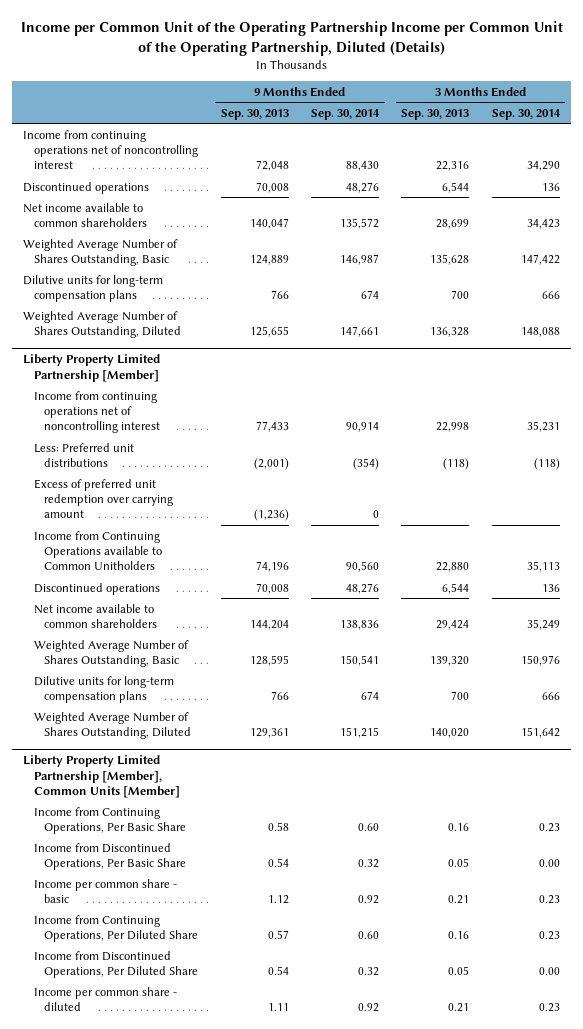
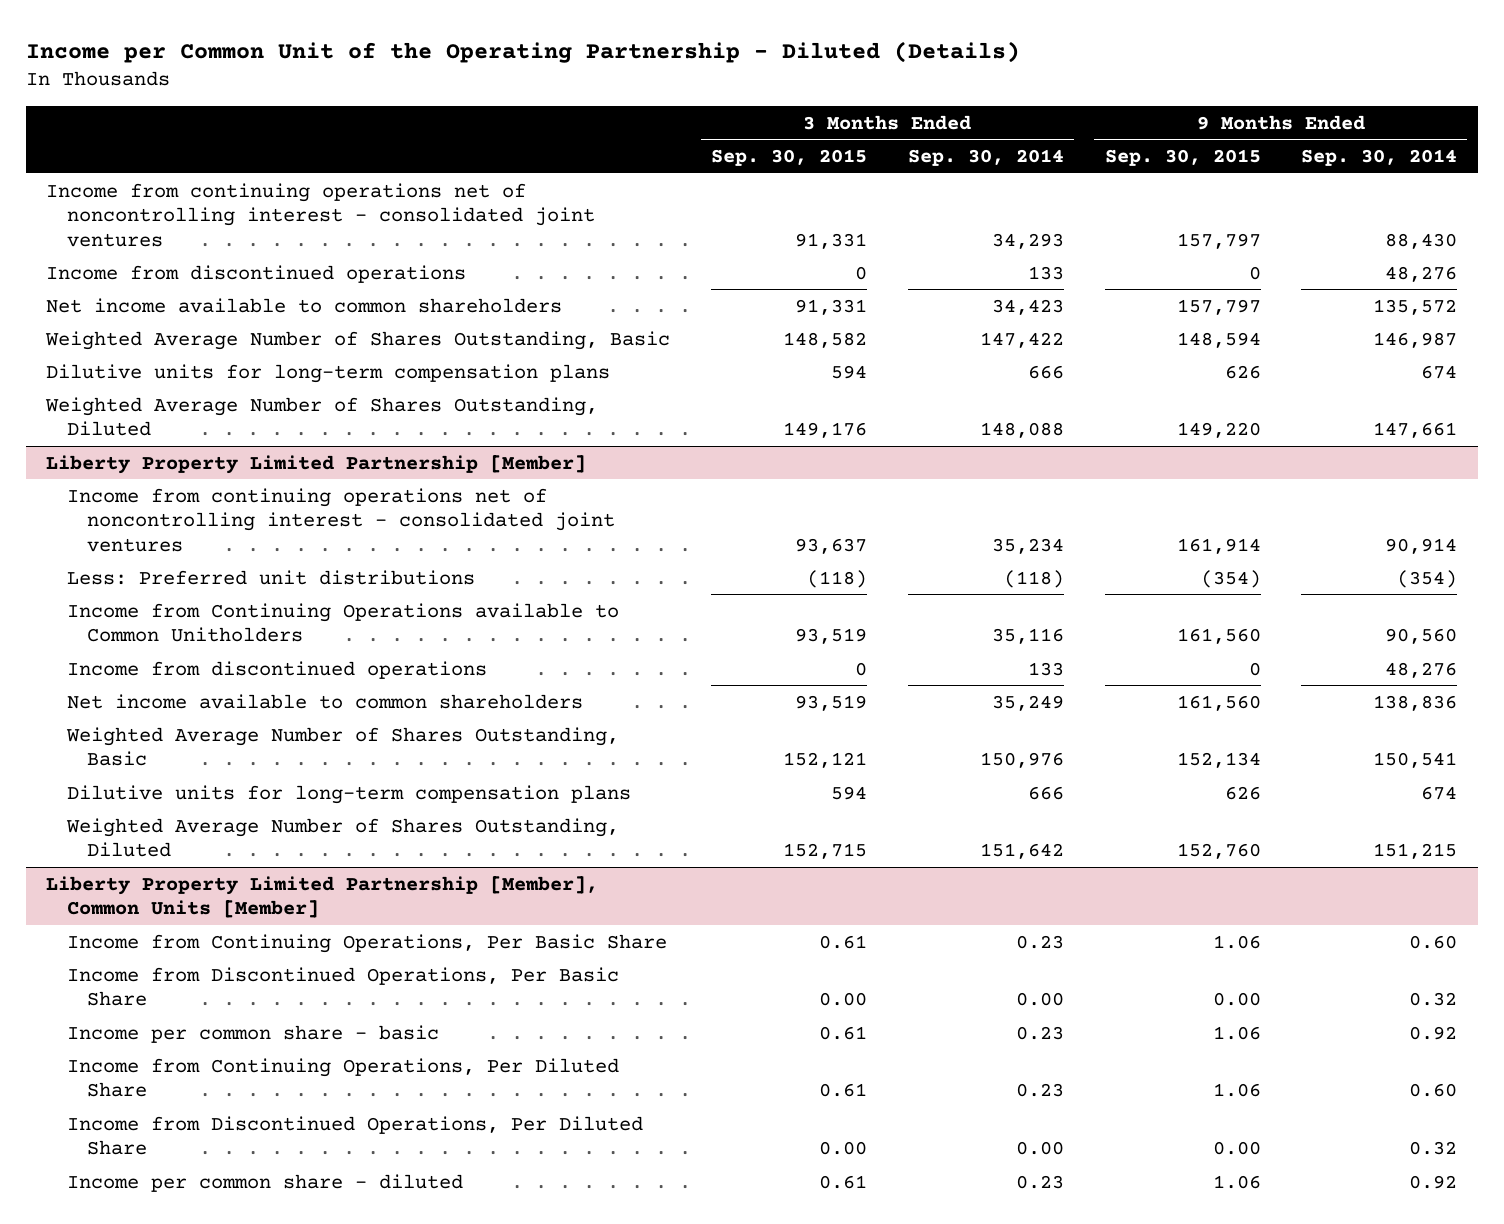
[20,20,563,56] Income per Common Unit of the Operating Partnership Income per Common Unit of the Operating Partnership, Diluted (Details) -> [26,40,1021,63] Income per Common Unit of the Operating Partnership - Diluted (Details)
[220,109,289,121] Sep. 30, 2013 -> none
[401,109,470,121] Sep. 30, 2013 -> none
none -> [711,148,868,166] Sep. 30, 2015
none -> [1104,148,1261,166] Sep. 30, 2015
[23,129,198,170] Income from continuing operations net of noncontrolling interest -> [46,182,595,247] Income from continuing operations net of noncontrolling interest - consolidated joint ventures
[526,161,560,172] 34,290 -> [991,232,1064,249] 34,293
[23,181,150,194] Discontinued operations -> [46,264,467,283] Income from discontinued operations
[541,182,560,191] 136 -> [1027,265,1064,280] 133
[33,390,161,434] Income from continuing operations net of noncontrolling interest -> [66,487,616,552] Income from continuing operations net of noncontrolling interest - consolidated joint ventures
[526,421,560,433] 35,231 -> [991,537,1064,554] 35,234
[33,478,174,519] Excess of preferred unit redemption over carrying amount -> none
[526,561,560,573] 35,113 -> [991,628,1064,645] 35,116
[33,582,160,595] Discontinued operations -> [66,660,487,679] Income from discontinued operations
[541,583,560,592] 136 -> [1027,661,1064,676] 133

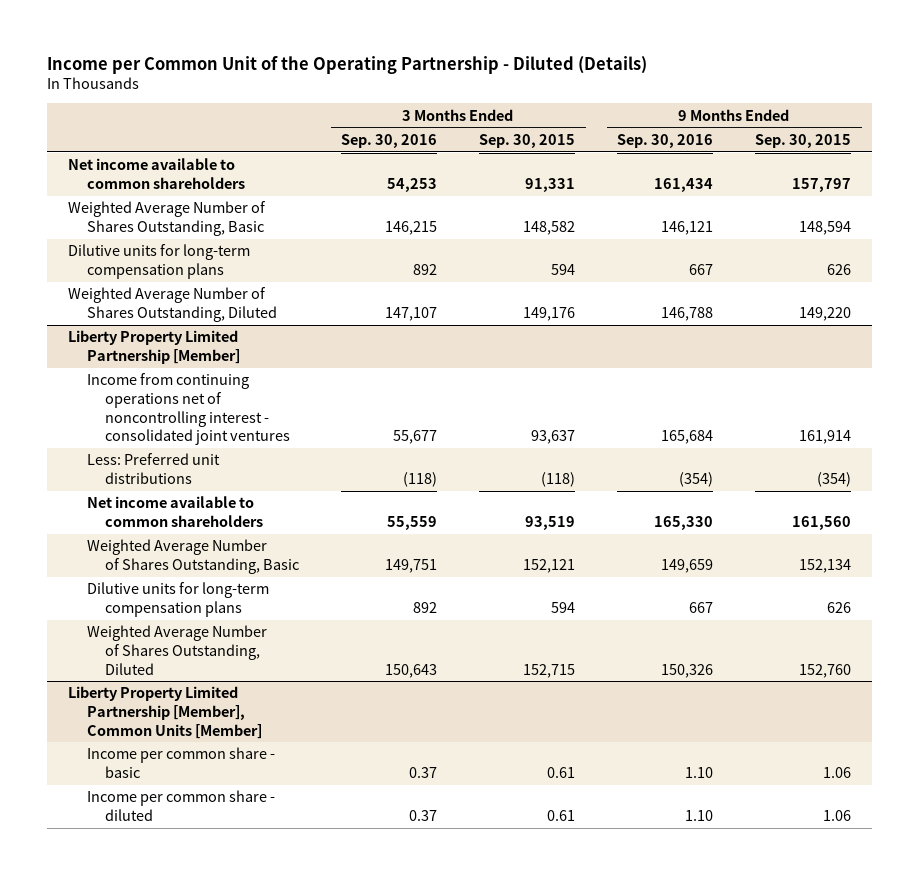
[907,148,1064,166] Sep. 30, 2014 -> none
[1301,148,1458,166] Sep. 30, 2014 -> none
none -> [341,133,438,148] Sep. 30, 2016
none -> [617,133,714,148] Sep. 30, 2016
[46,182,595,247] Income from continuing operations net of noncontrolling interest - consolidated joint ventures -> none
[46,264,467,283] Income from discontinued operations -> none
[66,602,619,643] Income from Continuing Operations available to Common Unitholders -> none
[66,660,487,679] Income from discontinued operations -> none
[66,933,667,953] Income from Continuing Operations, Per Basic Share -> none
[66,966,619,1007] Income from Discontinued Operations, Per Basic Share -> none
[66,1057,619,1098] Income from Continuing Operations, Per Diluted Share -> none
[66,1115,643,1156] Income from Discontinued Operations, Per Diluted Share -> none

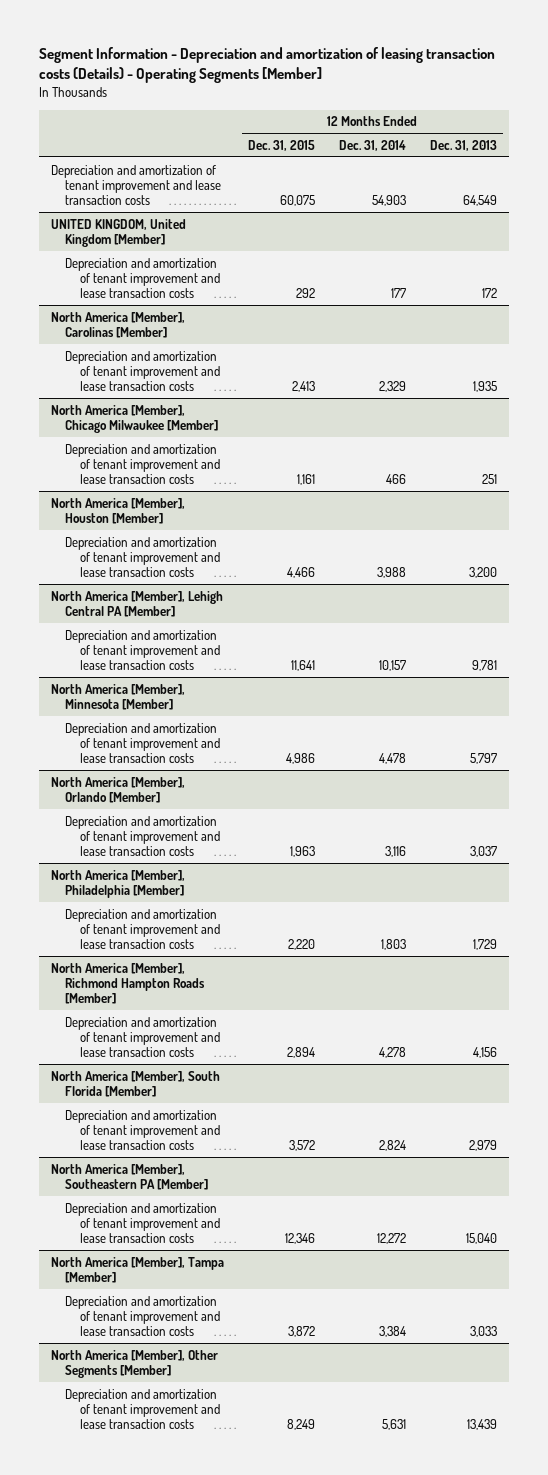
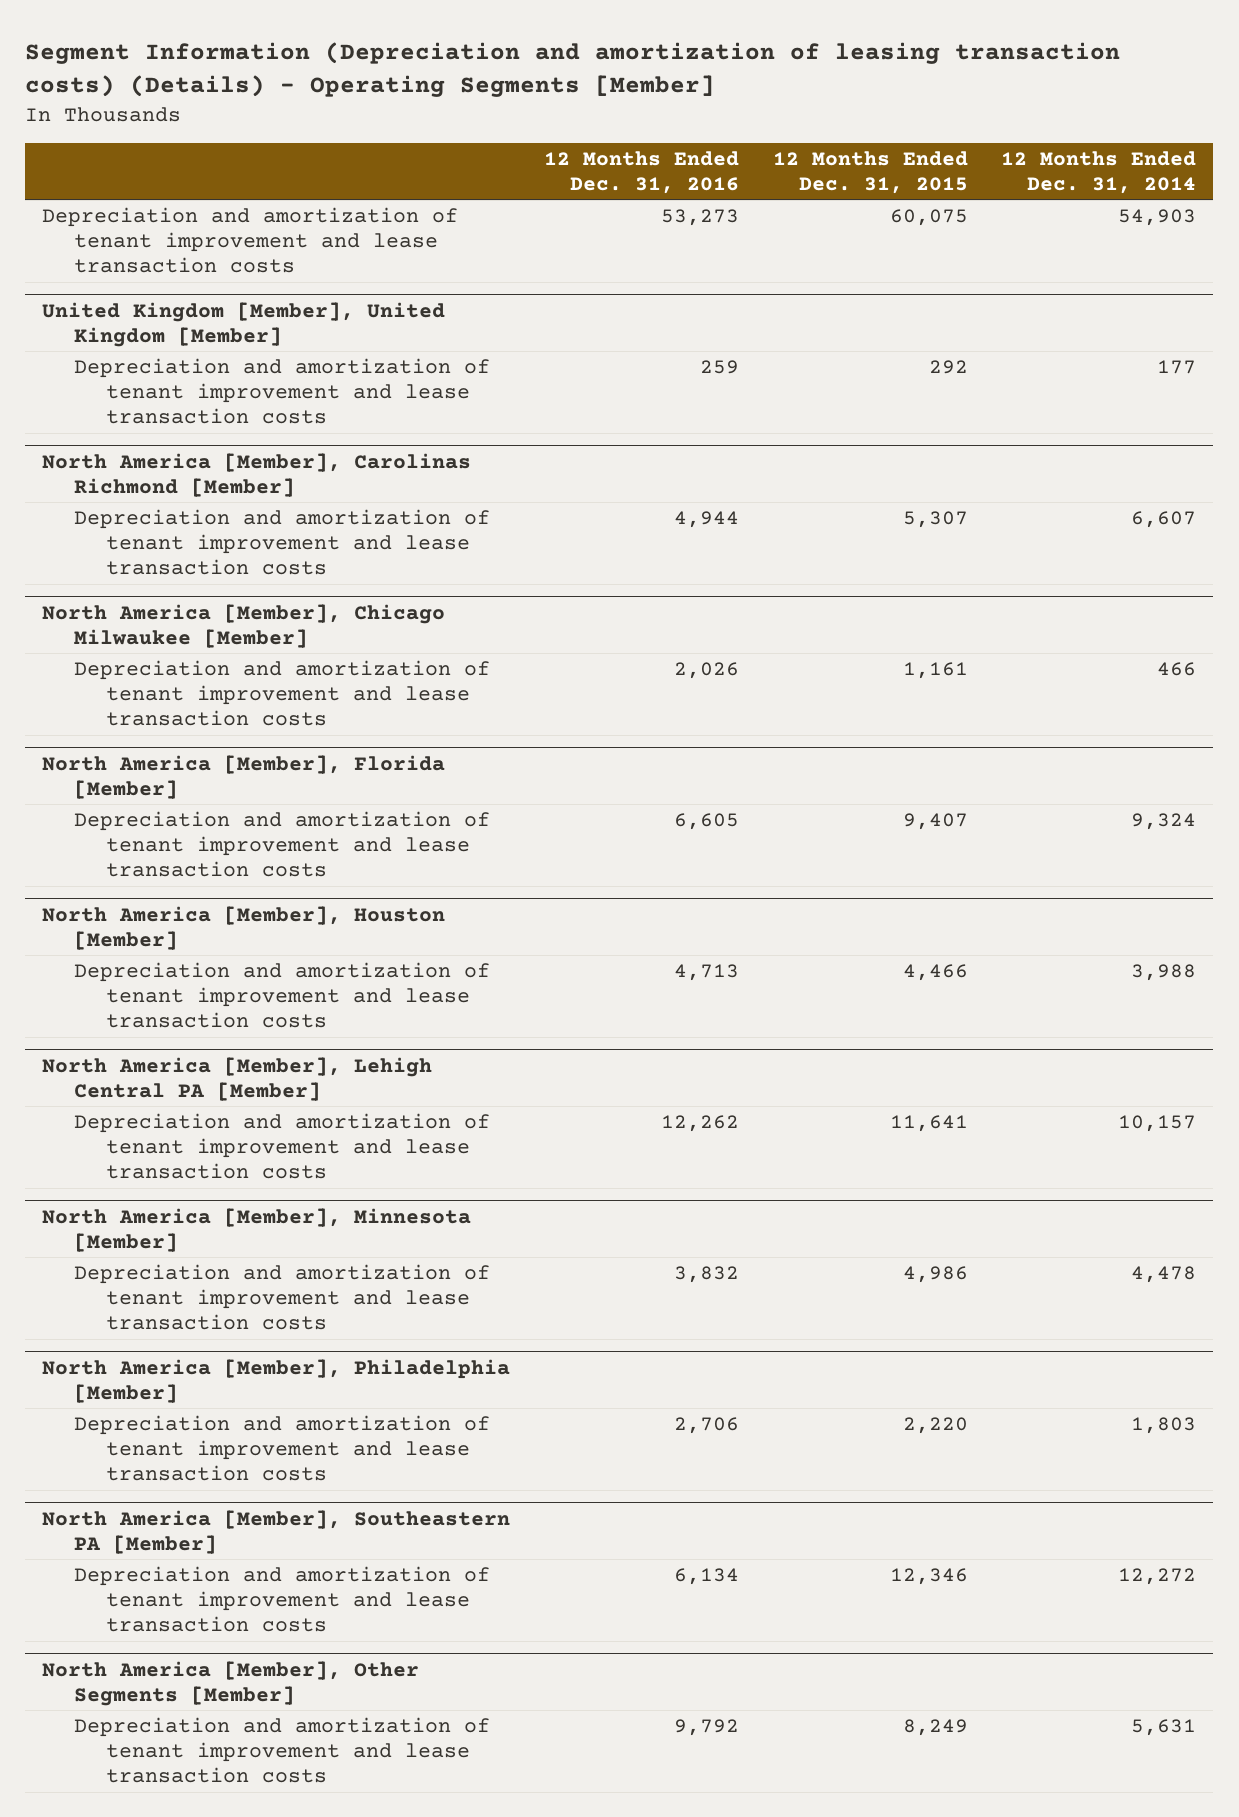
[38,46,495,84] Segment Information - Depreciation and amortization of leasing transaction costs (Details) - Operating Segments [Member] -> [25,41,1121,98] Segment Information (Depreciation and amortization of leasing transaction costs) (Details) - Operating Segments [Member]
[430,139,498,151] Dec. 31, 2013 -> none
none -> [543,150,739,194] 12 Months Ended Dec. 31, 2016
[50,218,186,247] UNITED KINGDOM, United Kingdom [Member] -> [42,301,446,347] United Kingdom [Member], United Kingdom [Member]
[50,311,185,338] North America [Member], Carolinas [Member] -> [42,452,472,497] North America [Member], Carolinas Richmond [Member]
[291,381,315,393] 2,413 -> [902,510,968,528] 5,307
[378,381,406,393] 2,329 -> [1131,510,1197,528] 6,607
none -> [42,754,446,799] North America [Member], Florida [Member]
none -> [74,810,491,878] Depreciation and amortization of tenant improvement and lease transaction costs
[50,776,185,803] North America [Member], Orlando [Member] -> none
[65,815,221,857] Depreciation and amortization of tenant improvement and lease transaction costs -> none
[50,962,206,1005] North America [Member], Richmond Hampton Roads [Member] -> none
[65,1016,221,1058] Depreciation and amortization of tenant improvement and lease transaction costs -> none
[50,1070,220,1097] North America [Member], South Florida [Member] -> none
[65,1109,221,1151] Depreciation and amortization of tenant improvement and lease transaction costs -> none
[50,1256,224,1283] North America [Member], Tampa [Member] -> none
[65,1295,221,1337] Depreciation and amortization of tenant improvement and lease transaction costs -> none

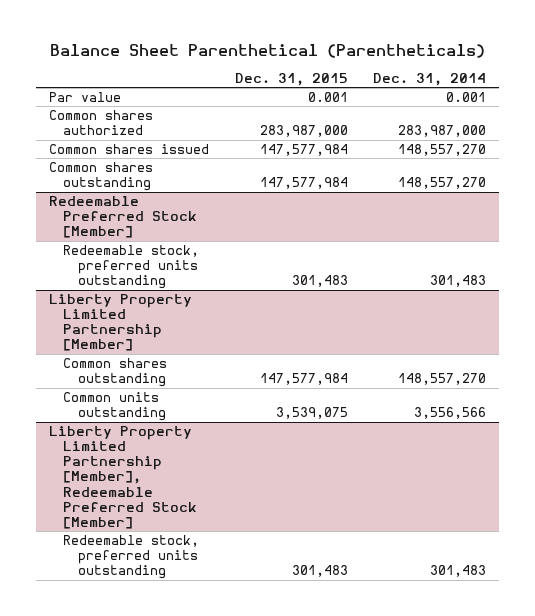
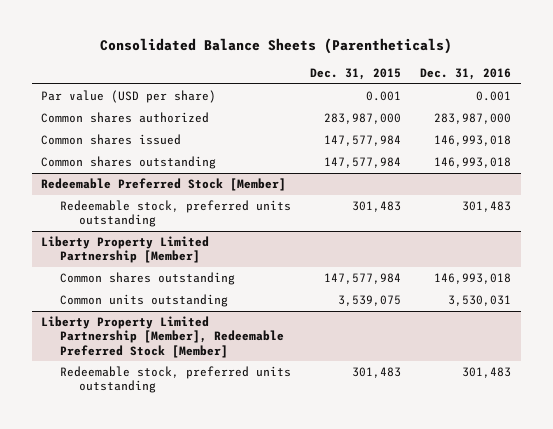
[49,43,485,58] Balance Sheet Parenthetical (Parentheticals) -> [100,38,453,55] Consolidated Balance Sheets (Parentheticals)
[373,72,487,86] Dec. 31, 2014 -> none
none -> [420,68,512,81] Dec. 31, 2016
[48,92,121,103] Par value -> [41,90,217,104] Par value (USD per share)

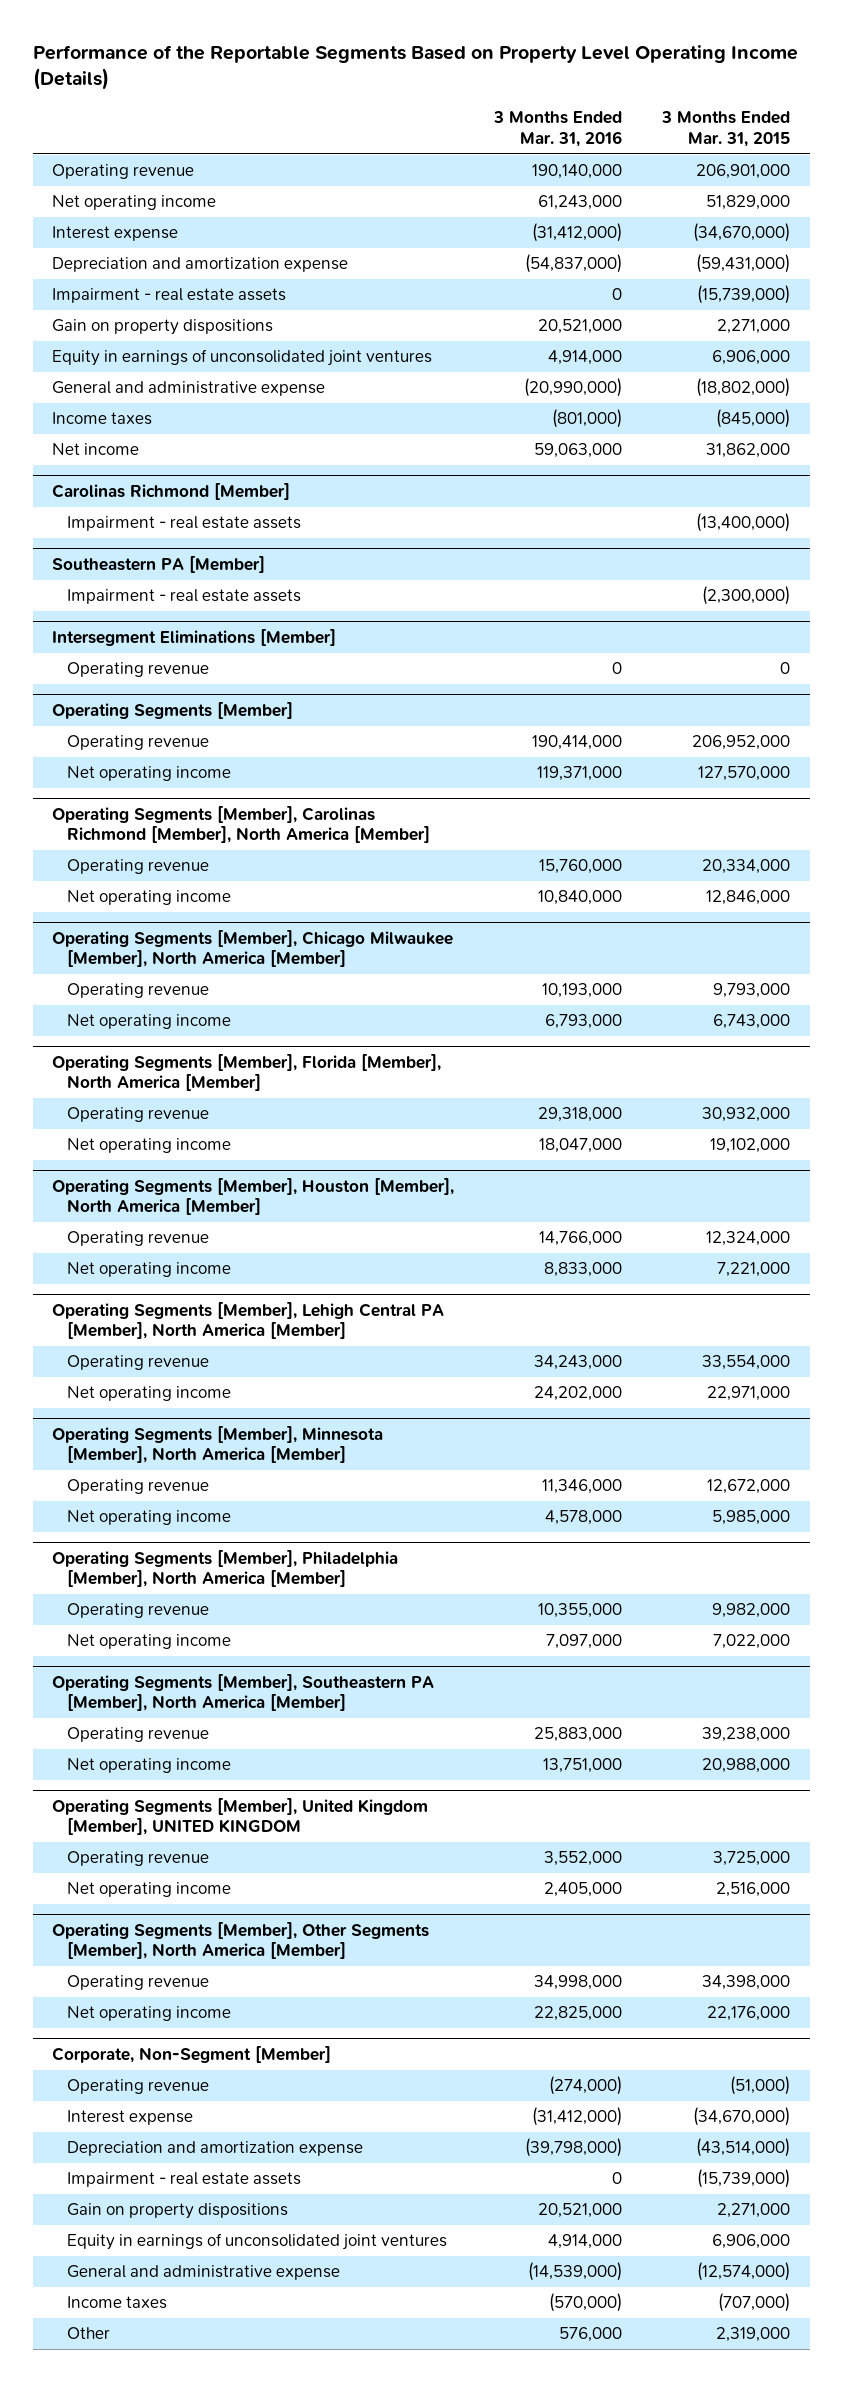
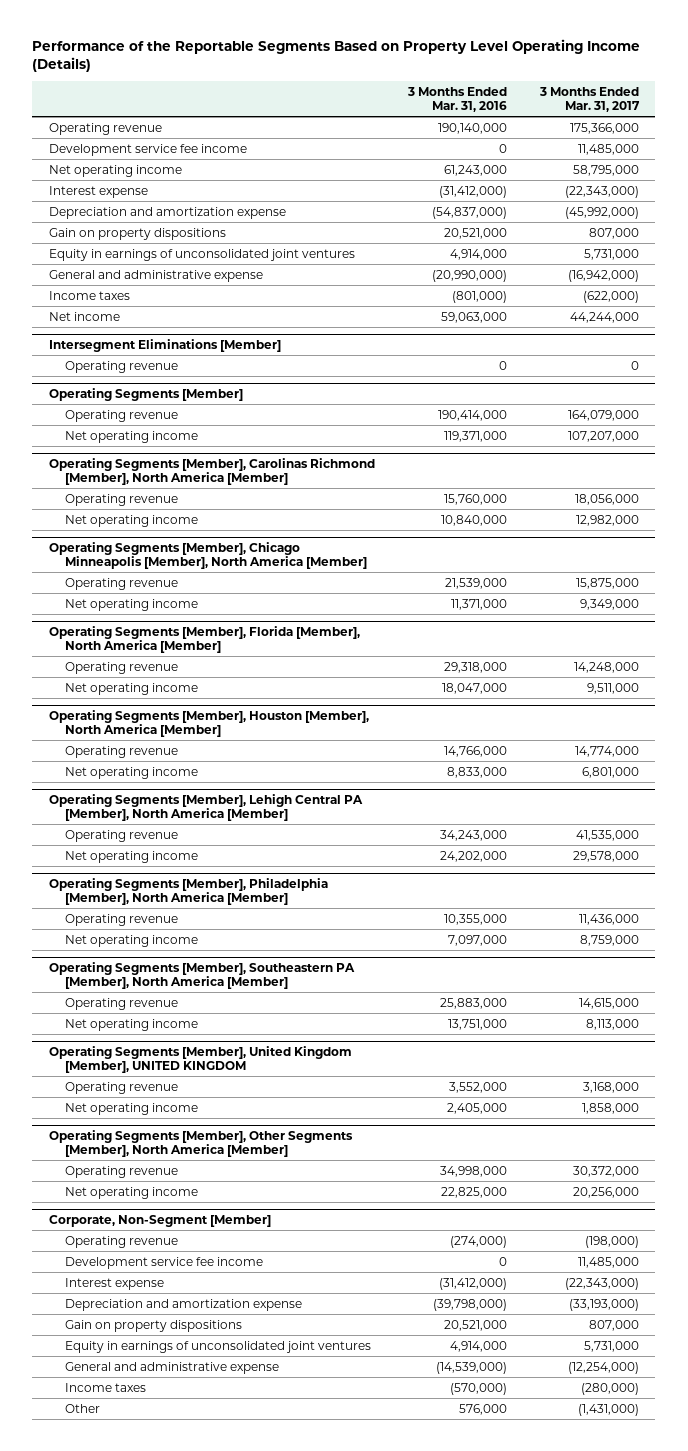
[660,111,790,147] 3 Months Ended Mar. 31, 2015 -> none
none -> [538,86,640,112] 3 Months Ended Mar. 31, 2017
none -> [48,143,247,156] Development service fee income
[52,288,287,304] Impairment - real estate assets -> none
[52,482,291,500] Carolinas Richmond [Member] -> none
[67,516,302,532] Impairment - real estate assets -> none
[52,555,266,573] Southeastern PA [Member] -> none
[67,589,302,605] Impairment - real estate assets -> none
[52,929,454,968] Operating Segments [Member], Chicago Milwaukee [Member], North America [Member] -> [48,541,368,569] Operating Segments [Member], Chicago Minneapolis [Member], North America [Member]
[542,983,623,999] 10,193,000 -> [444,577,507,589] 21,539,000
[545,1014,623,1030] 6,793,000 -> [450,598,507,610] 11,371,000
[52,1425,384,1464] Operating Segments [Member], Minnesota [Member], North America [Member] -> none
[67,1479,210,1495] Operating revenue -> none
[67,1510,232,1526] Net operating income -> none
none -> [65,1256,264,1269] Development service fee income
[67,2172,302,2188] Impairment - real estate assets -> none

